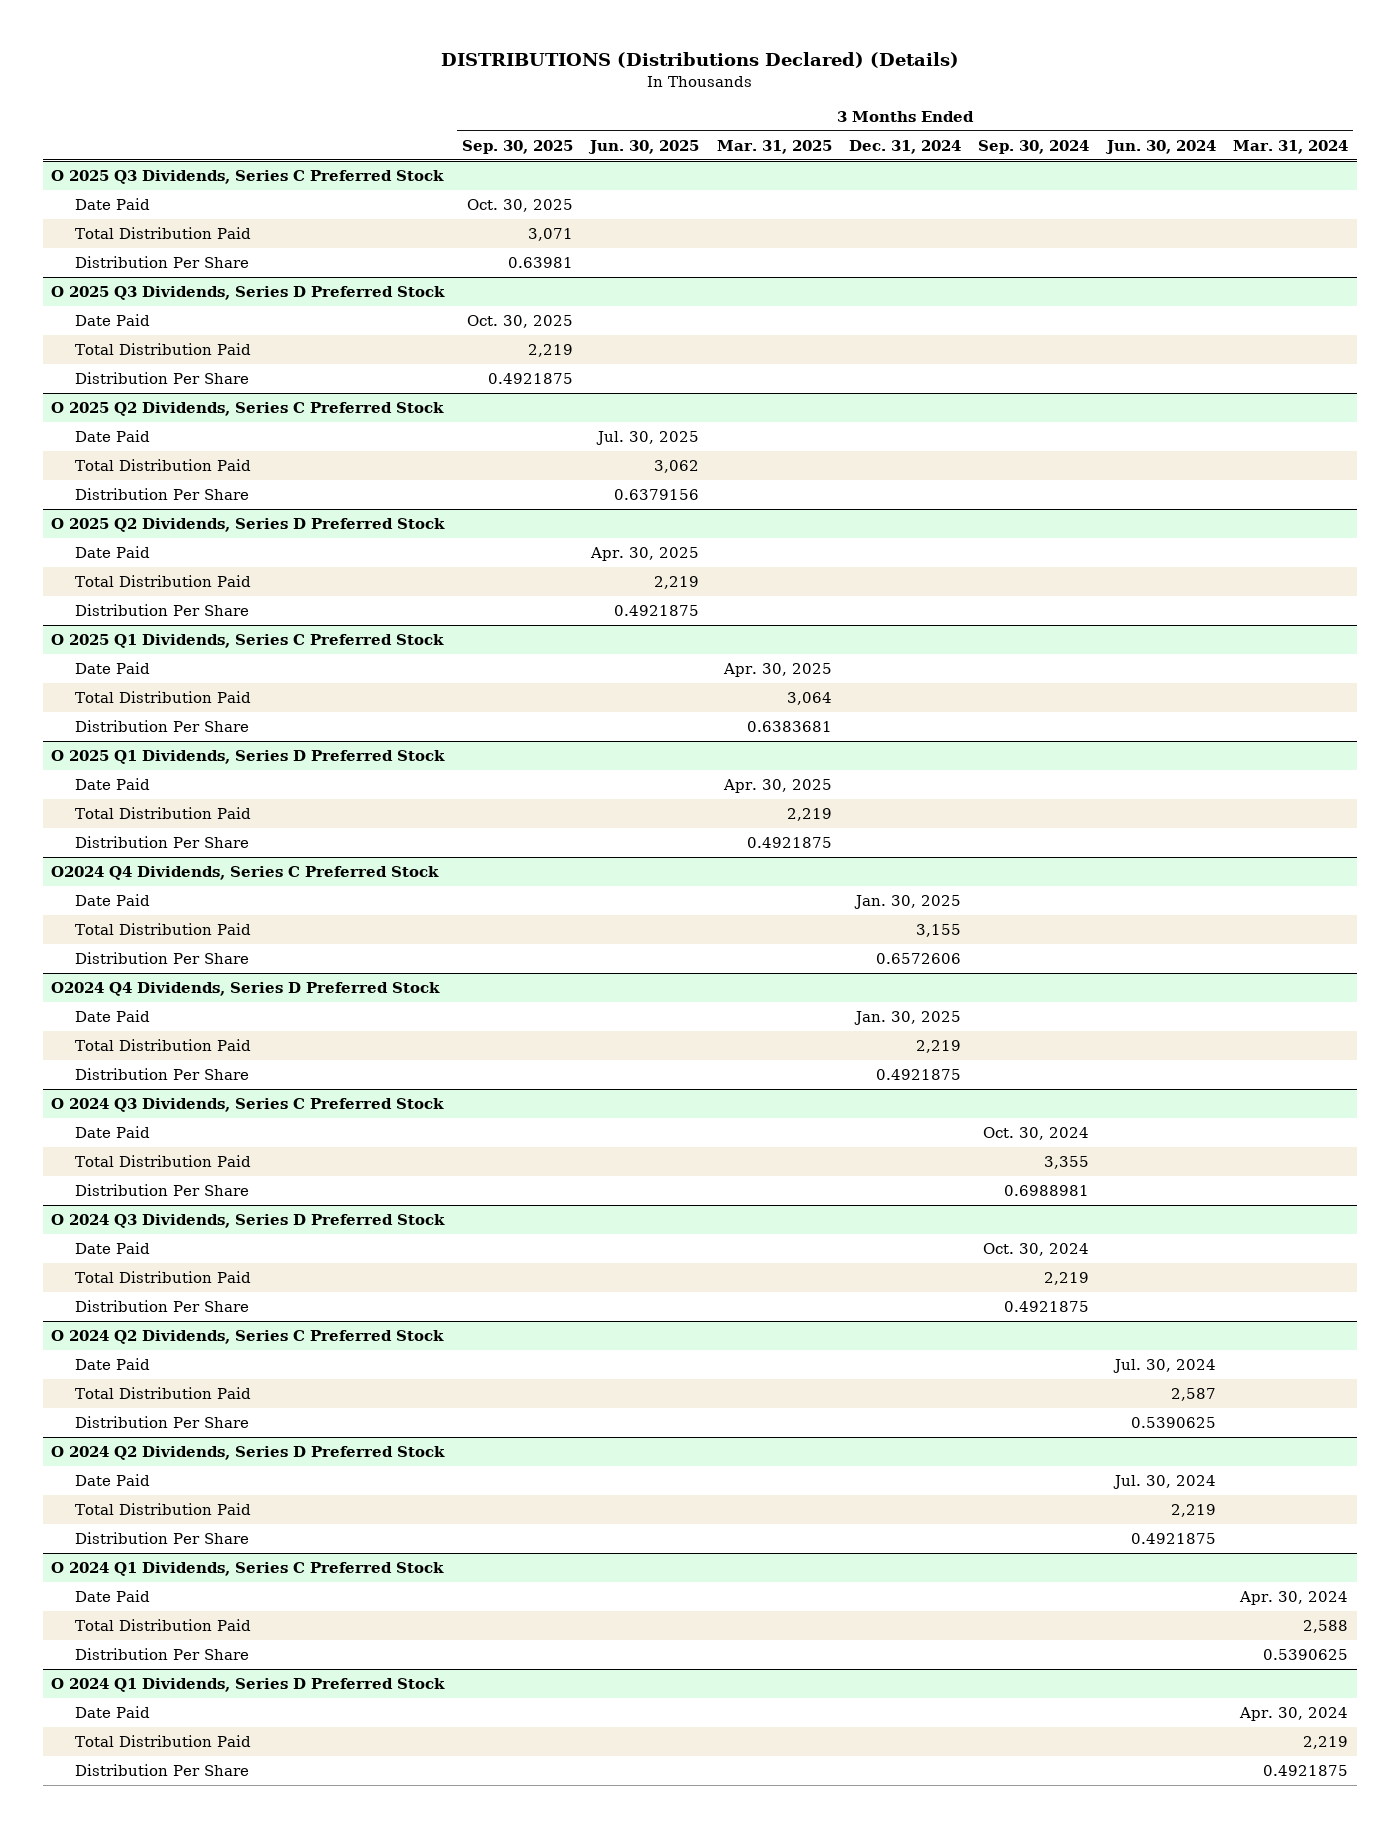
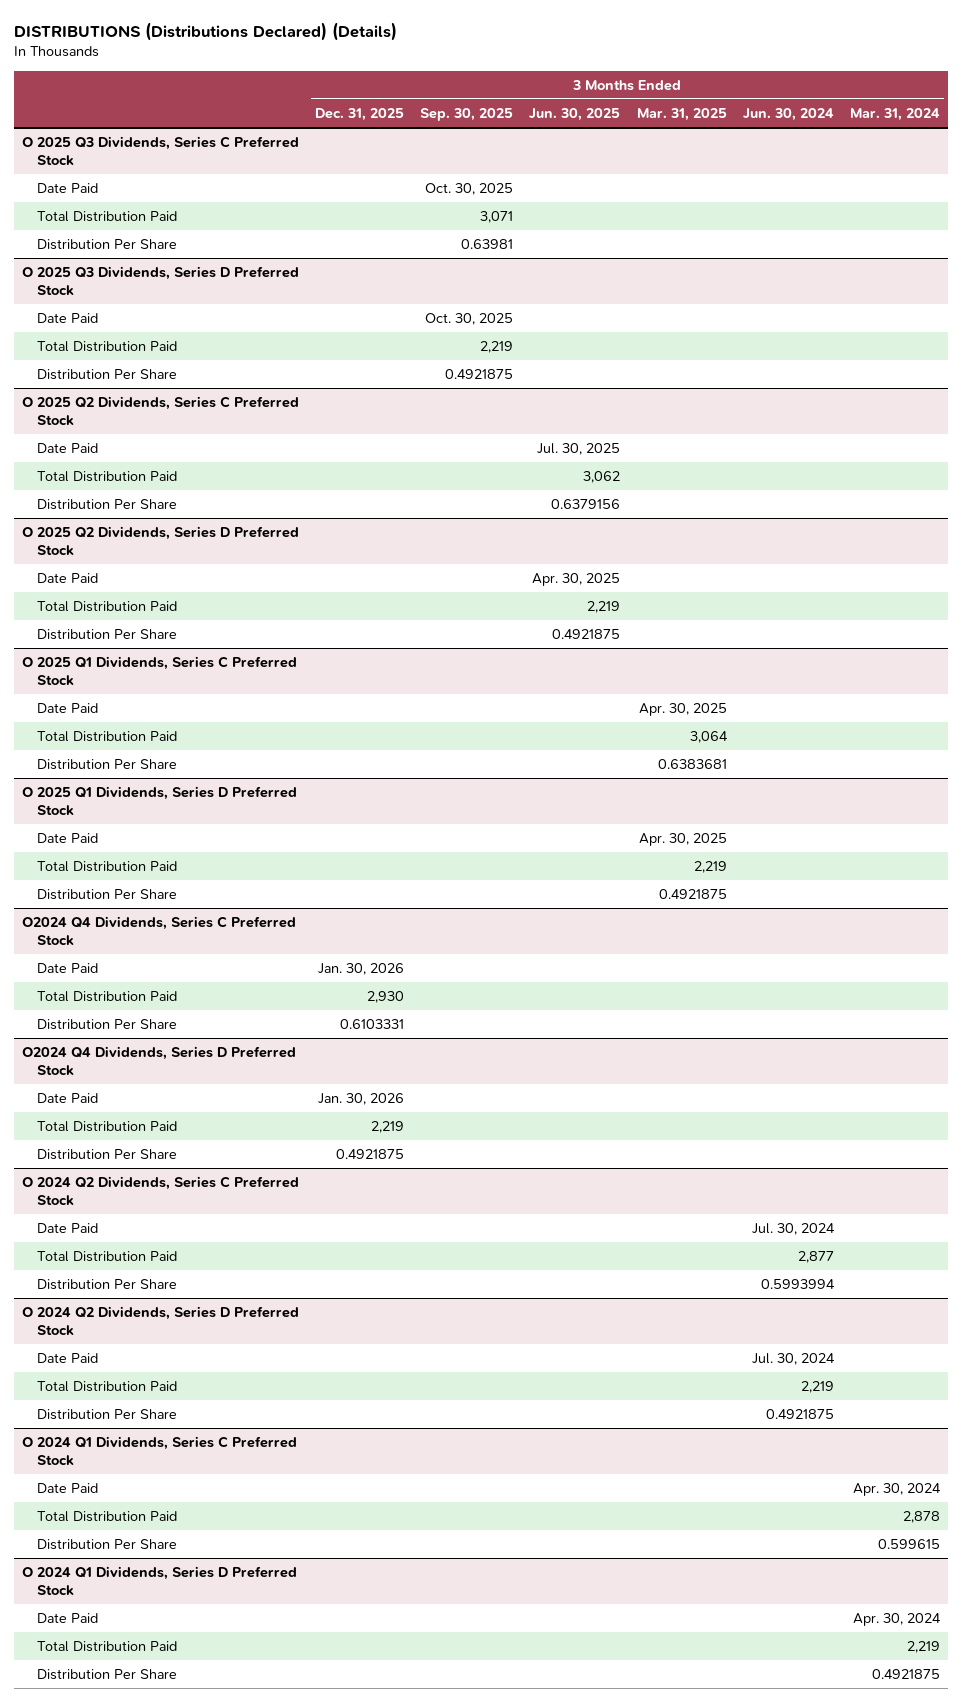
[848,140,961,155] Dec. 31, 2024 -> none
[978,140,1090,155] Sep. 30, 2024 -> none
none -> [315,107,405,121] Dec. 31, 2025
[51,1098,445,1113] O 2024 Q3 Dividends, Series C Preferred Stock -> none
[74,1126,150,1139] Date Paid -> none
[74,1155,251,1168] Total Distribution Paid -> none
[74,1184,249,1197] Distribution Per Share -> none
[51,1214,446,1229] O 2024 Q3 Dividends, Series D Preferred Stock -> none
[74,1242,150,1255] Date Paid -> none
[74,1271,251,1284] Total Distribution Paid -> none
[74,1300,249,1313] Distribution Per Share -> none
[1170,1388,1216,1402] 2,587 -> [797,1251,834,1264] 2,877
[1130,1417,1216,1429] 0.5390625 -> [760,1279,835,1290] 0.5993994
[1303,1620,1349,1634] 2,588 -> [902,1511,940,1524] 2,878
[1263,1649,1349,1661] 0.5390625 -> [877,1539,940,1550] 0.599615

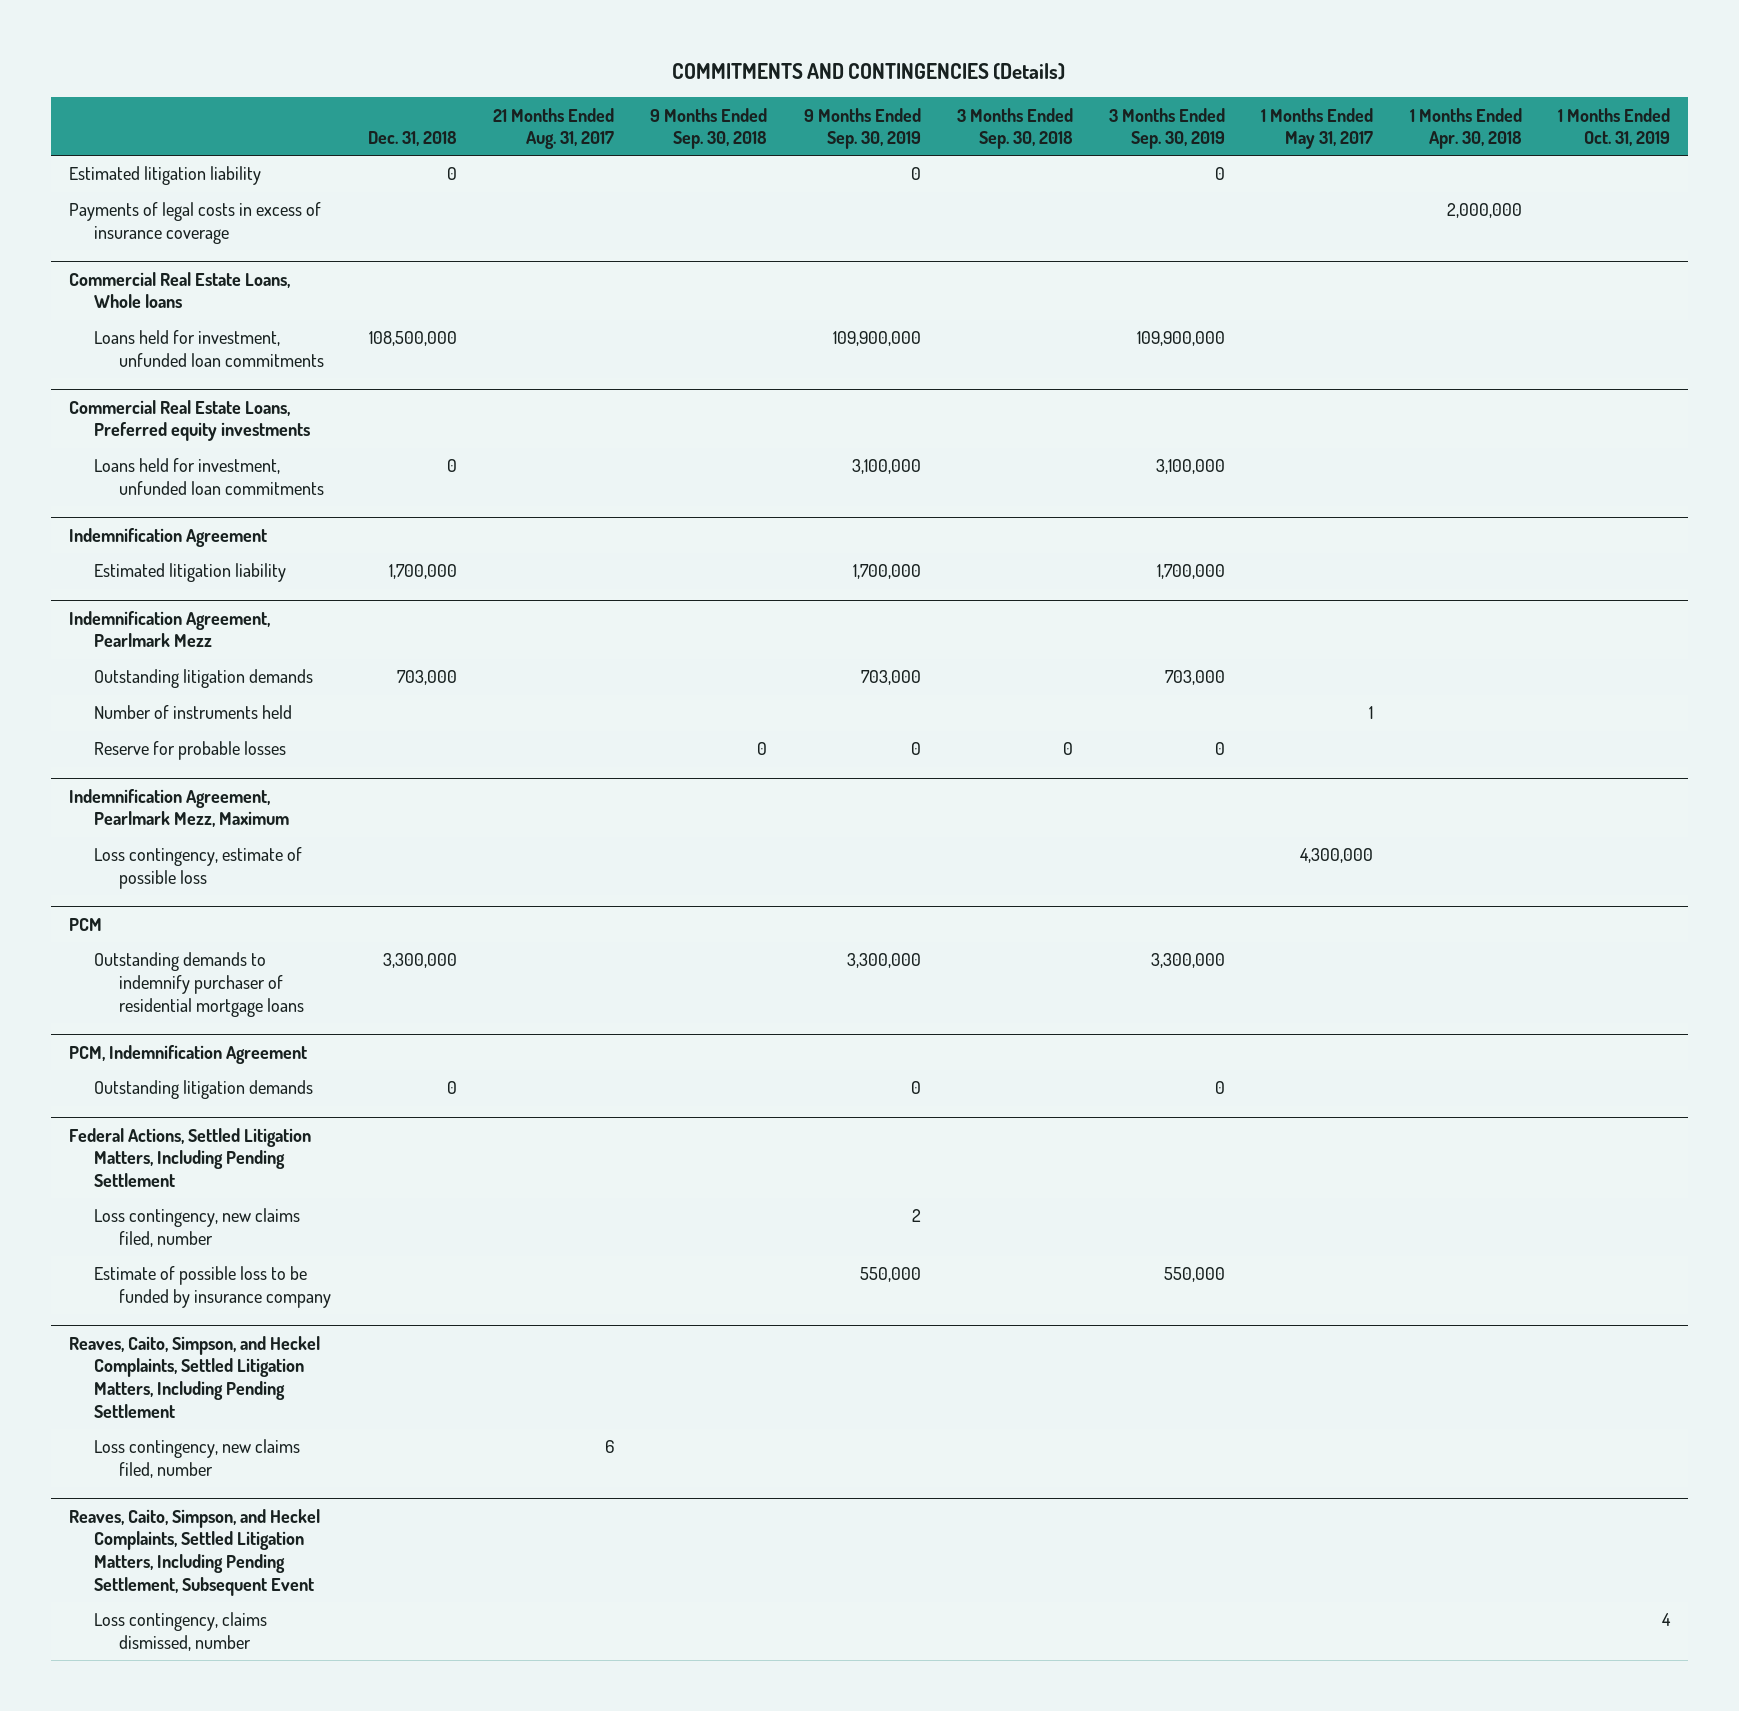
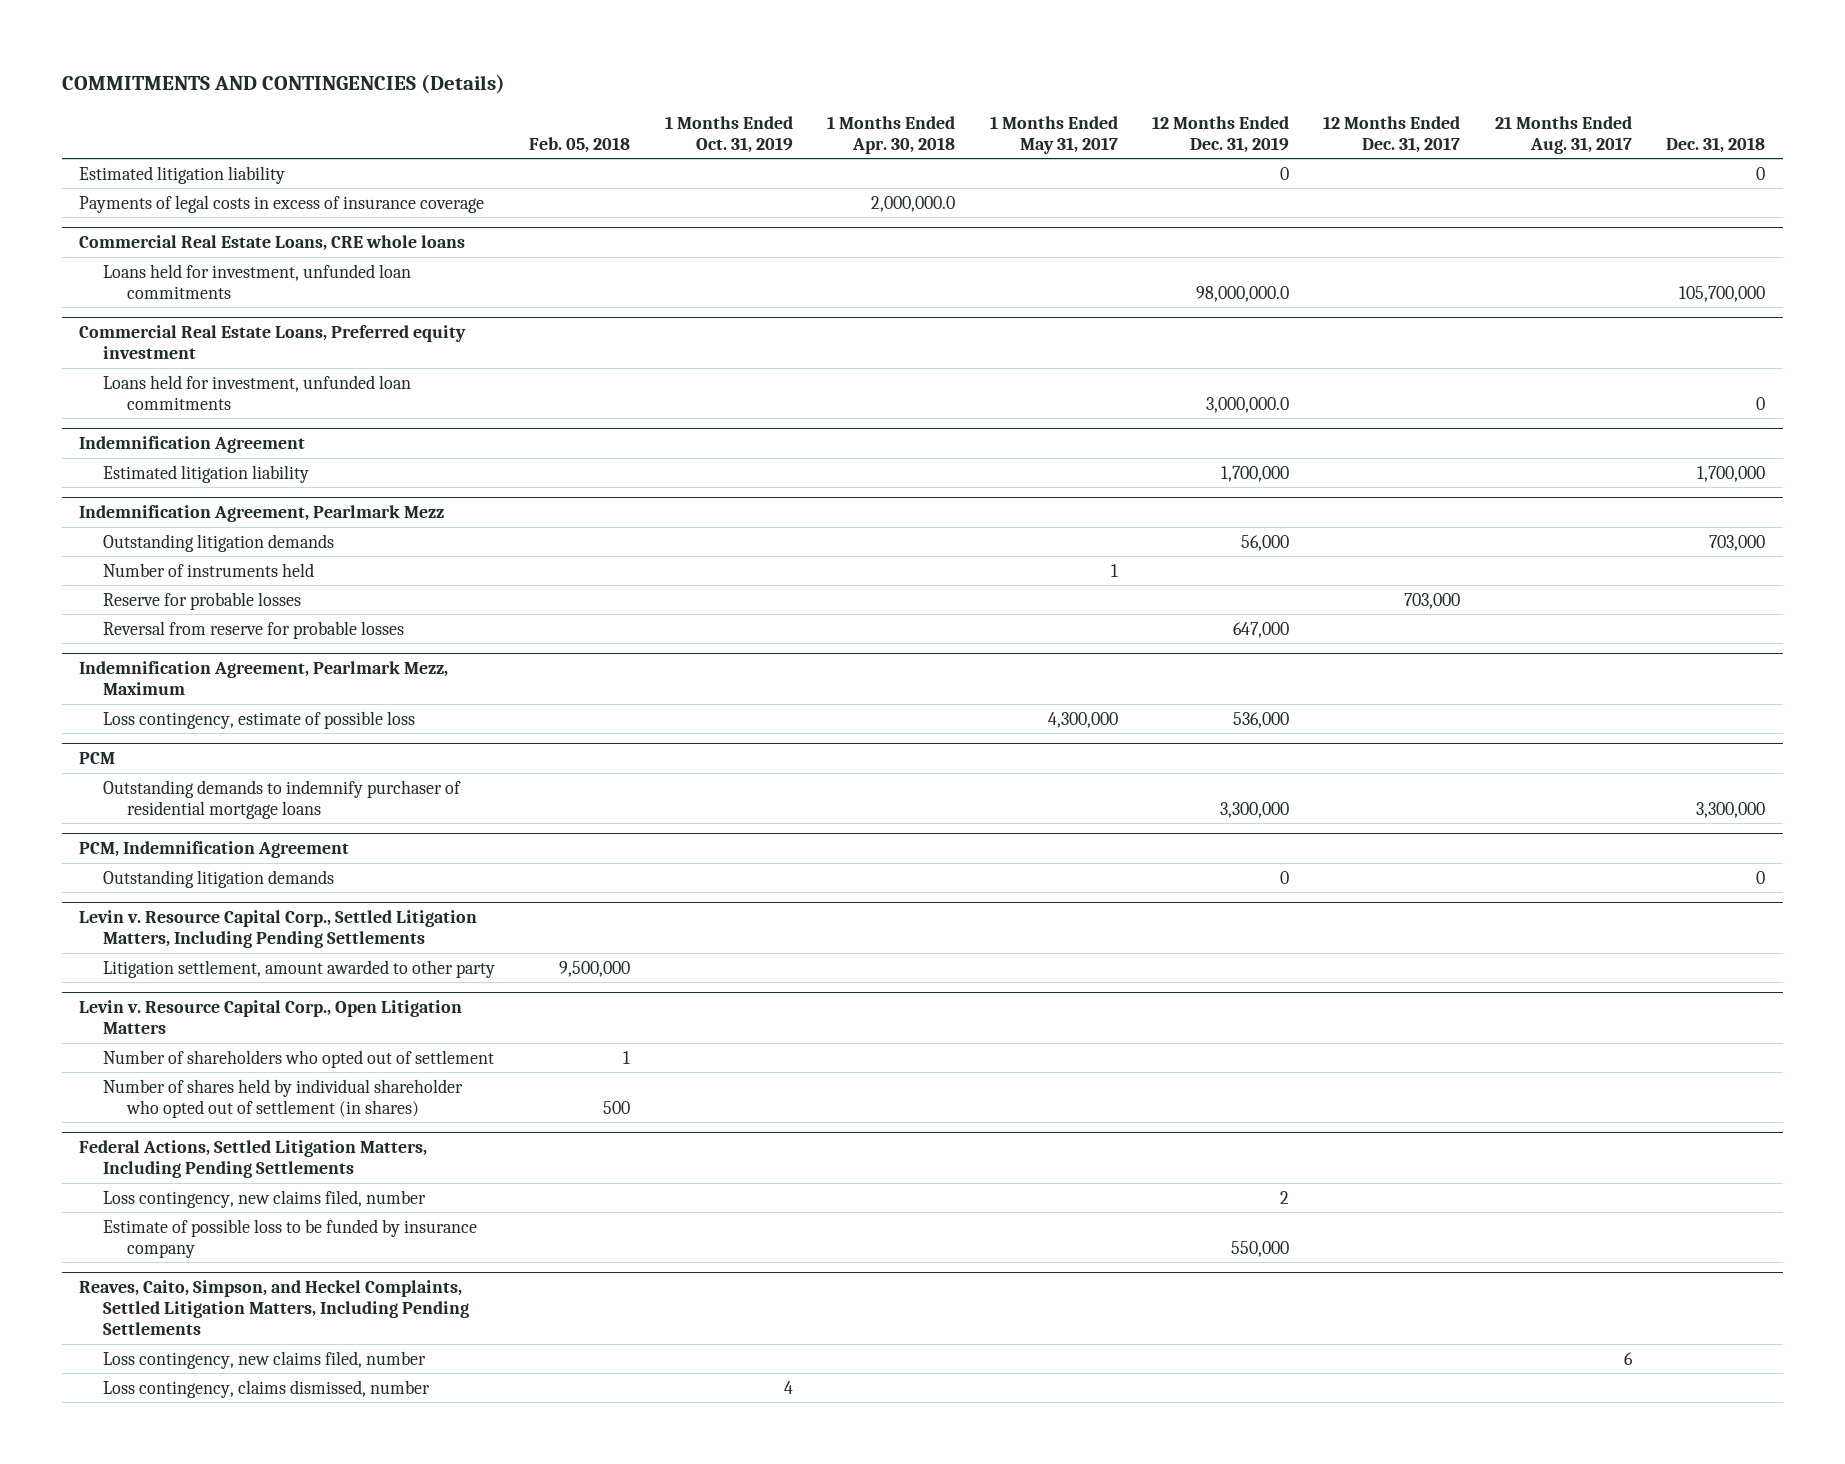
[650,107,768,150] 9 Months Ended Sep. 30, 2018 -> none
[803,107,921,150] 9 Months Ended Sep. 30, 2019 -> none
[956,107,1073,150] 3 Months Ended Sep. 30, 2018 -> none
[1109,107,1226,150] 3 Months Ended Sep. 30, 2019 -> none
none -> [529,136,631,153] Feb. 05, 2018
none -> [1152,115,1290,153] 12 Months Ended Dec. 31, 2019
none -> [1323,115,1461,153] 12 Months Ended Dec. 31, 2017
[1446,203,1522,219] 2,000,000 -> [871,195,956,212] 2,000,000.0
[69,271,291,309] Commercial Real Estate Loans, Whole loans -> [79,235,466,252] Commercial Real Estate Loans, CRE whole loans
[368,331,457,347] 108,500,000 -> [1679,285,1766,302] 105,700,000
[69,399,311,442] Commercial Real Estate Loans, Preferred equity investments -> [79,325,467,360] Commercial Real Estate Loans, Preferred equity investment
none -> [103,620,405,639] Reversal from reserve for probable losses
none -> [79,910,478,949] Levin v. Resource Capital Corp., Settled Litigation Matters, Including Pending Settlements
none -> [103,959,496,978] Litigation settlement, amount awarded to other party
none -> [79,1000,463,1035] Levin v. Resource Capital Corp., Open Litigation Matters
none -> [103,1049,495,1068] Number of shareholders who opted out of settlement
none -> [103,1078,464,1118] Number of shares held by individual shareholder who opted out of settlement (in shares)
[69,1127,312,1188] Federal Actions, Settled Litigation Matters, Including Pending Settlement -> [79,1140,428,1179] Federal Actions, Settled Litigation Matters, Including Pending Settlements
[69,1335,321,1418] Reaves, Caito, Simpson, and Heckel Complaints, Settled Litigation Matters, Including Pending Settlement -> [79,1280,470,1336] Reaves, Caito, Simpson, and Heckel Complaints, Settled Litigation Matters, Including Pending Settlements
[69,1508,321,1596] Reaves, Caito, Simpson, and Heckel Complaints, Settled Litigation Matters, Including Pending Settlement, Subsequent Event -> none
[94,1612,268,1652] Loss contingency, claims dismissed, number -> none
none -> [103,1379,431,1398] Loss contingency, claims dismissed, number

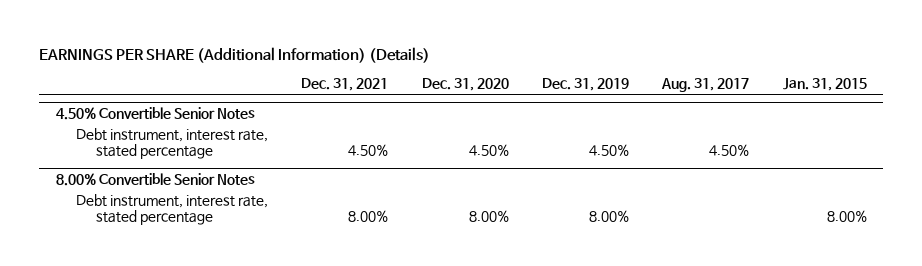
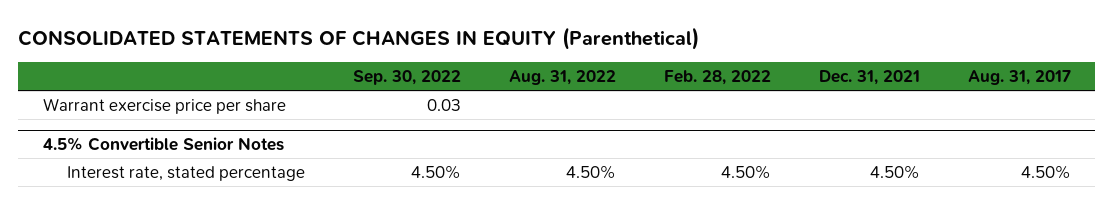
[39,46,431,63] EARNINGS PER SHARE (Additional Information) (Details) -> [18,27,700,51] CONSOLIDATED STATEMENTS OF CHANGES IN EQUITY (Parenthetical)
[421,78,509,92] Dec. 31, 2020 -> none
[541,78,629,92] Dec. 31, 2019 -> none
[782,78,867,92] Jan. 31, 2015 -> none
none -> [353,70,462,86] Sep. 30, 2022
none -> [509,70,617,86] Aug. 31, 2022
none -> [664,70,772,86] Feb. 28, 2022
[55,173,255,187] 8.00% Convertible Senior Notes -> none
[75,194,268,225] Debt instrument, interest rate, stated percentage -> none
none -> [42,97,286,114] Warrant exercise price per share
[55,107,255,121] 4.50% Convertible Senior Notes -> [42,136,284,151] 4.5% Convertible Senior Notes
[75,128,268,159] Debt instrument, interest rate, stated percentage -> [67,165,306,181] Interest rate, stated percentage

